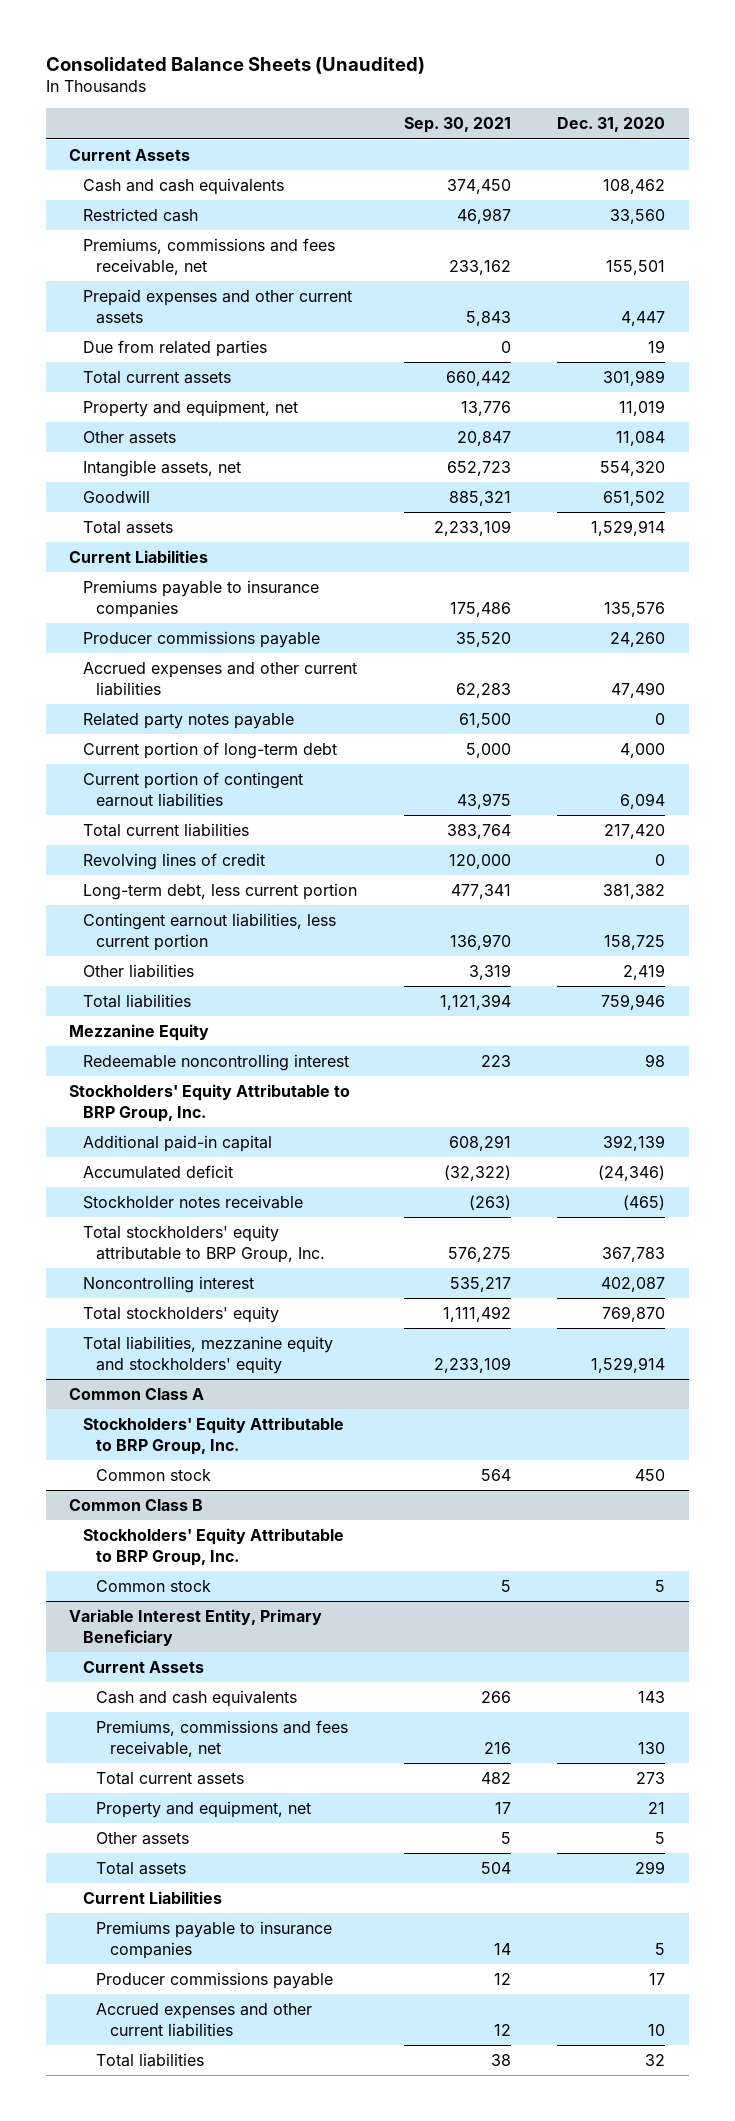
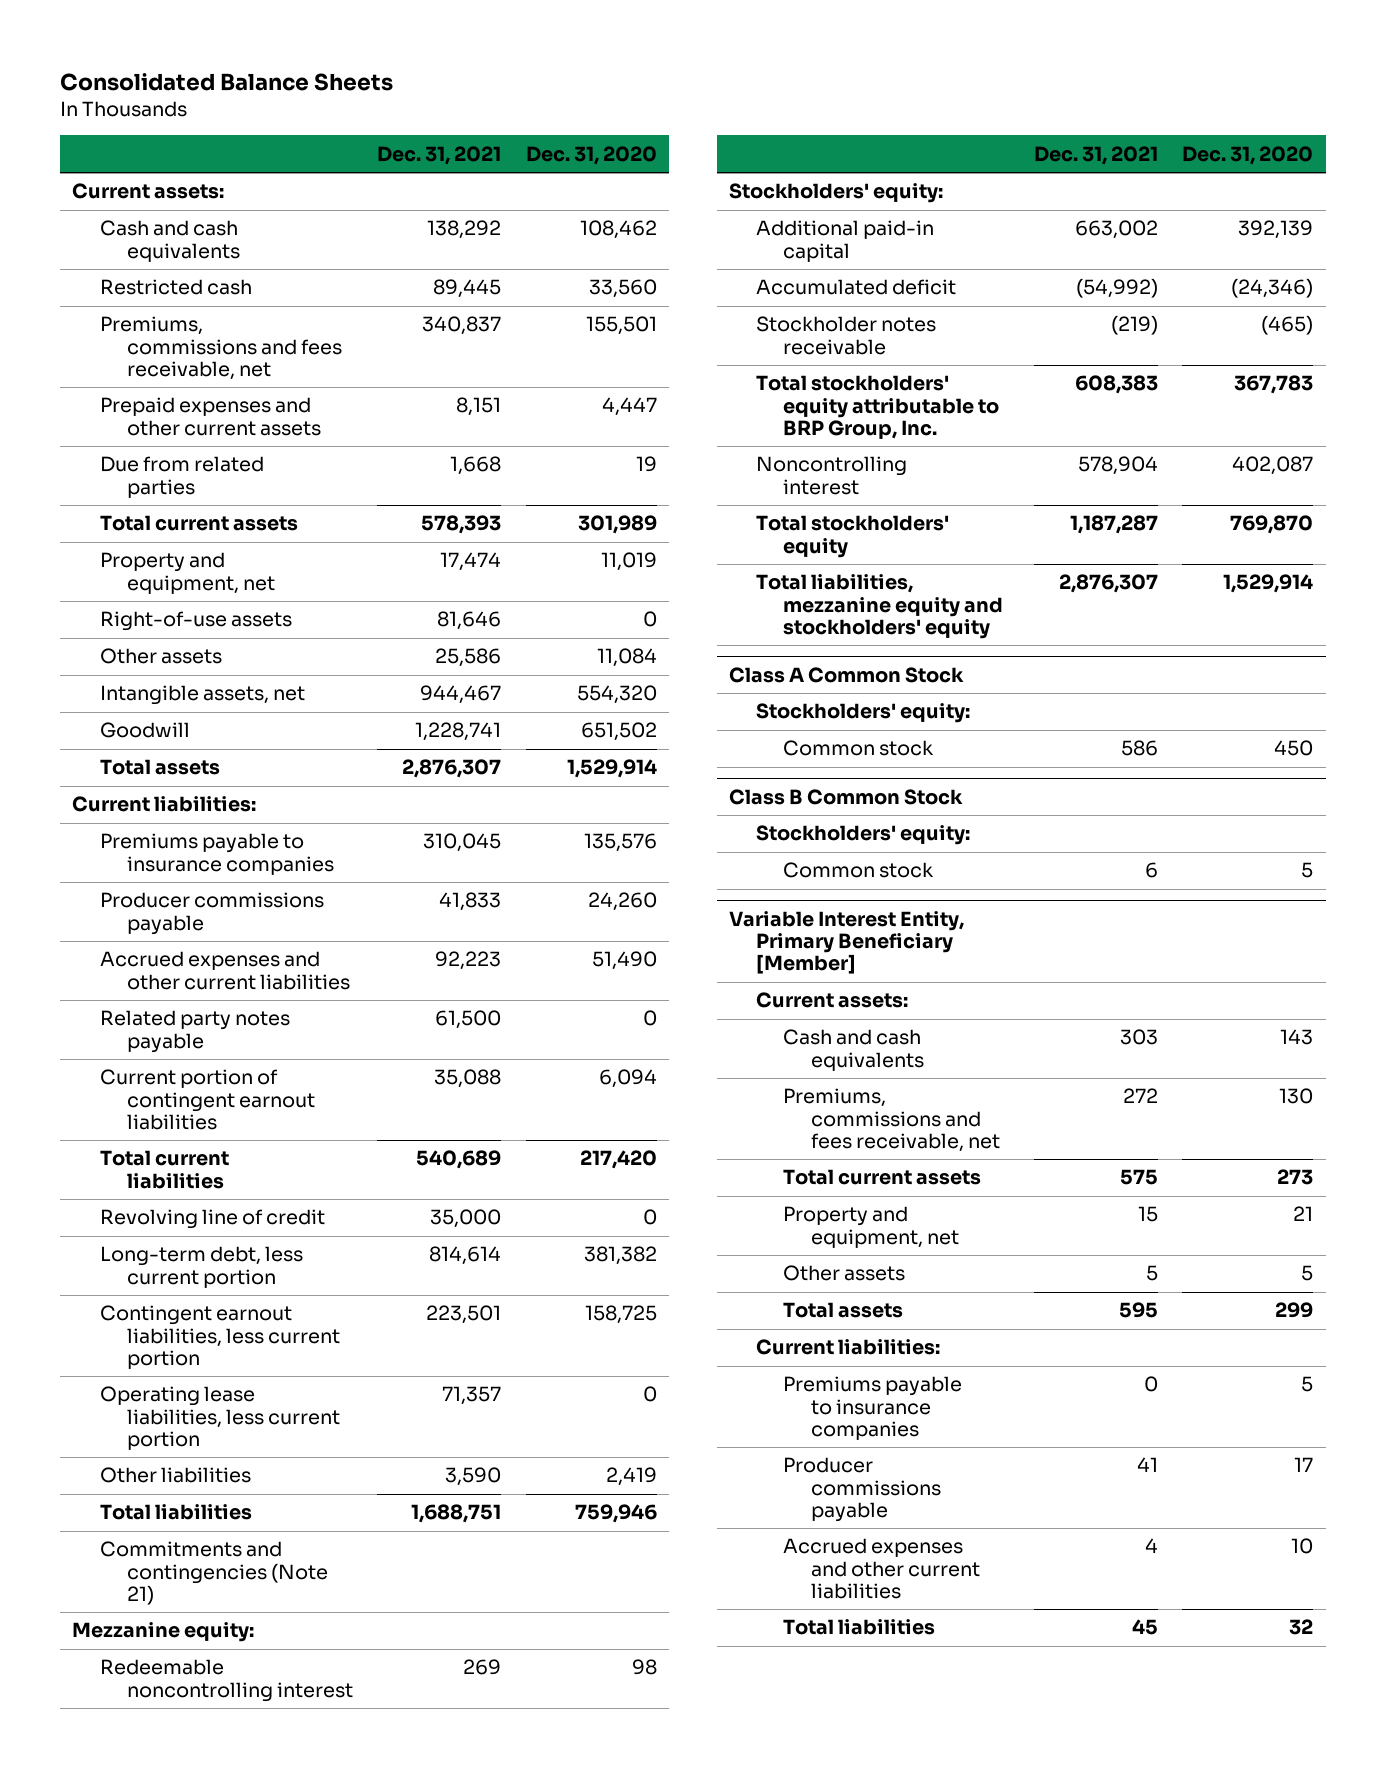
[45,56,425,74] Consolidated Balance Sheets (Unaudited) -> [60,73,394,92] Consolidated Balance Sheets
[403,117,511,134] Sep. 30, 2021 -> none
none -> [377,145,502,165] Dec. 31, 2021
[69,148,191,161] Current Assets -> [72,183,225,200] Current assets:
none -> [99,611,292,632] Right-of-use assets
[69,549,209,563] Current Liabilities -> [72,796,257,813] Current liabilities:
[611,681,666,698] 47,490 -> [591,951,657,971] 51,490
[82,741,337,759] Current portion of long-term debt -> none
[82,852,265,870] Revolving lines of credit -> [99,1209,325,1230] Revolving line of credit
none -> [99,1386,340,1451] Operating lease liabilities, less current portion
none -> [99,1541,328,1606] Commitments and contingencies (Note 21)
[69,1023,210,1041] Mezzanine Equity -> [72,1622,255,1643] Mezzanine equity:
[69,1083,351,1122] Stockholders' Equity Attributable to BRP Group, Inc. -> [729,183,944,204] Stockholders' equity:
[69,1387,205,1400] Common Class A -> [729,666,965,683] Class A Common Stock
[82,1416,344,1455] Stockholders' Equity Attributable to BRP Group, Inc. -> [756,703,971,724] Stockholders' equity:
[69,1498,204,1511] Common Class B -> [729,788,964,805] Class B Common Stock
[82,1527,344,1566] Stockholders' Equity Attributable to BRP Group, Inc. -> [756,825,971,846] Stockholders' equity:
[69,1608,323,1646] Variable Interest Entity, Primary Beneficiary -> [729,910,965,975] Variable Interest Entity, Primary Beneficiary [Member]
[82,1660,204,1673] Current Assets -> [756,992,909,1009] Current assets:
[82,1890,222,1904] Current Liabilities -> [756,1339,941,1356] Current liabilities:

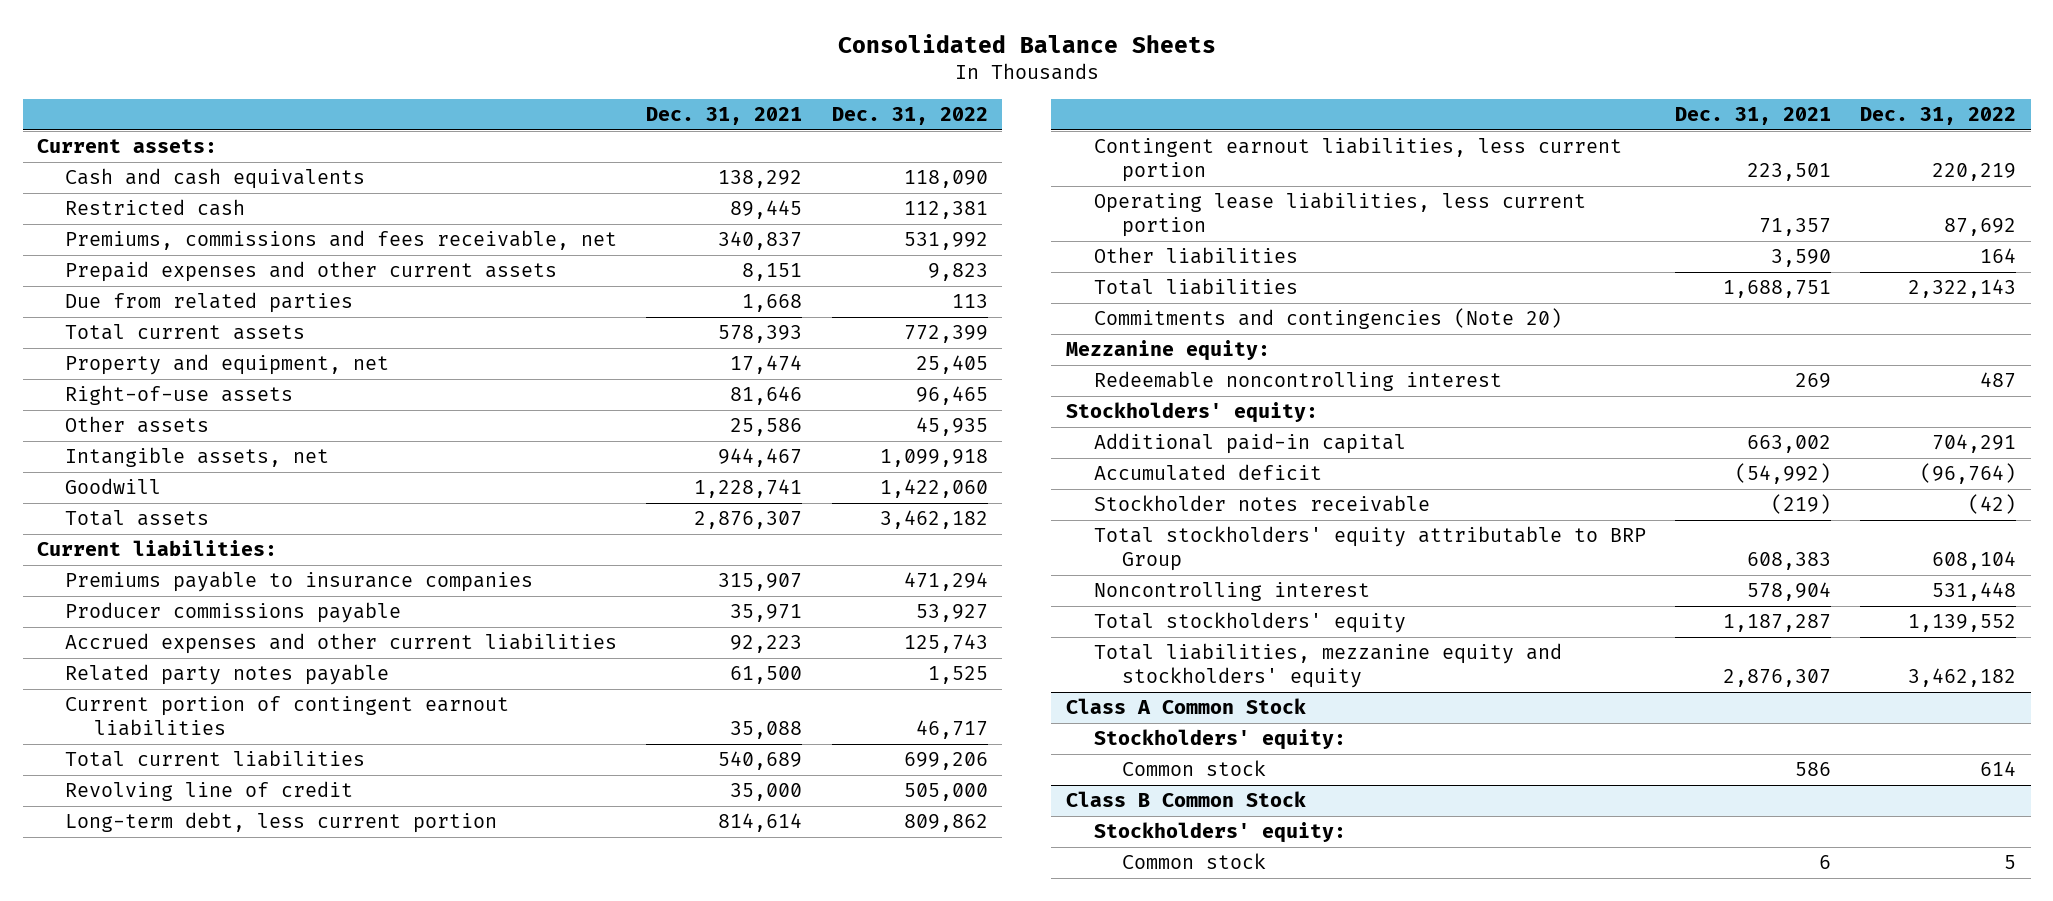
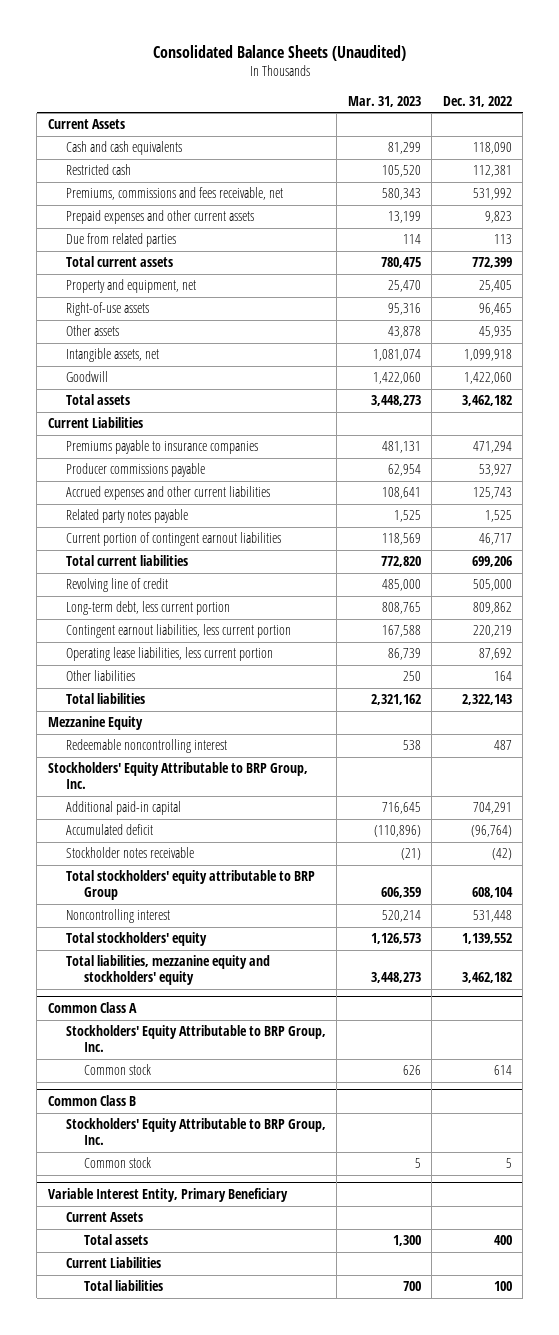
[837,33,1216,53] Consolidated Balance Sheets -> [152,44,406,61] Consolidated Balance Sheets (Unaudited)
[646,107,803,126] Dec. 31, 2021 -> none
none -> [347,95,421,107] Mar. 31, 2023
[37,139,218,154] Current assets: -> [47,119,125,130] Current Assets
[37,540,278,557] Current liabilities: -> [47,417,143,429] Current Liabilities
[1093,308,1562,330] Commitments and contingencies (Note 20) -> none
[1065,340,1270,362] Mezzanine equity: -> [47,716,143,731] Mezzanine Equity
[1065,402,1318,424] Stockholders' equity: -> [47,762,308,790] Stockholders' Equity Attributable to BRP Group, Inc.
[1065,698,1306,715] Class A Common Stock -> [47,1002,137,1014] Common Class A
[1093,729,1346,751] Stockholders' equity: -> [65,1025,326,1053] Stockholders' Equity Attributable to BRP Group, Inc.
[1065,791,1306,808] Class B Common Stock -> [47,1095,136,1107] Common Class B
[1093,822,1346,844] Stockholders' equity: -> [65,1118,326,1146] Stockholders' Equity Attributable to BRP Group, Inc.
none -> [47,1188,288,1203] Variable Interest Entity, Primary Beneficiary
none -> [65,1212,143,1223] Current Assets
none -> [84,1234,149,1246] Total assets
none -> [65,1257,161,1269] Current Liabilities
none -> [84,1280,164,1292] Total liabilities

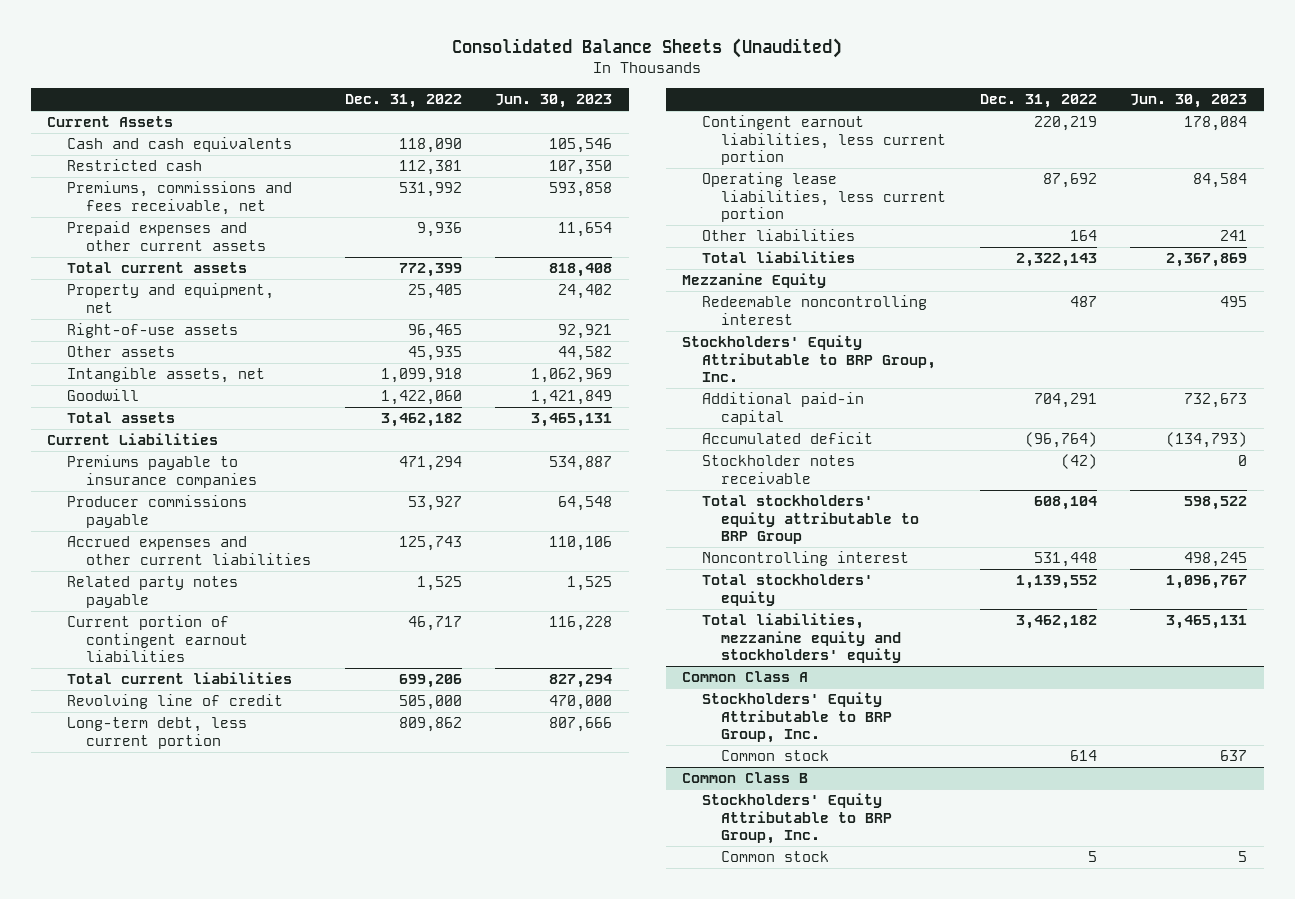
[347,95,421,107] Mar. 31, 2023 -> none
none -> [495,94,613,109] Jun. 30, 2023
[65,233,176,248] Due from related parties -> none
[484,211,512,224] 9,823 -> [416,222,462,238] 9,936
[47,1188,288,1203] Variable Interest Entity, Primary Beneficiary -> none
[65,1212,143,1223] Current Assets -> none
[84,1234,149,1246] Total assets -> none
[65,1257,161,1269] Current Liabilities -> none
[84,1280,164,1292] Total liabilities -> none

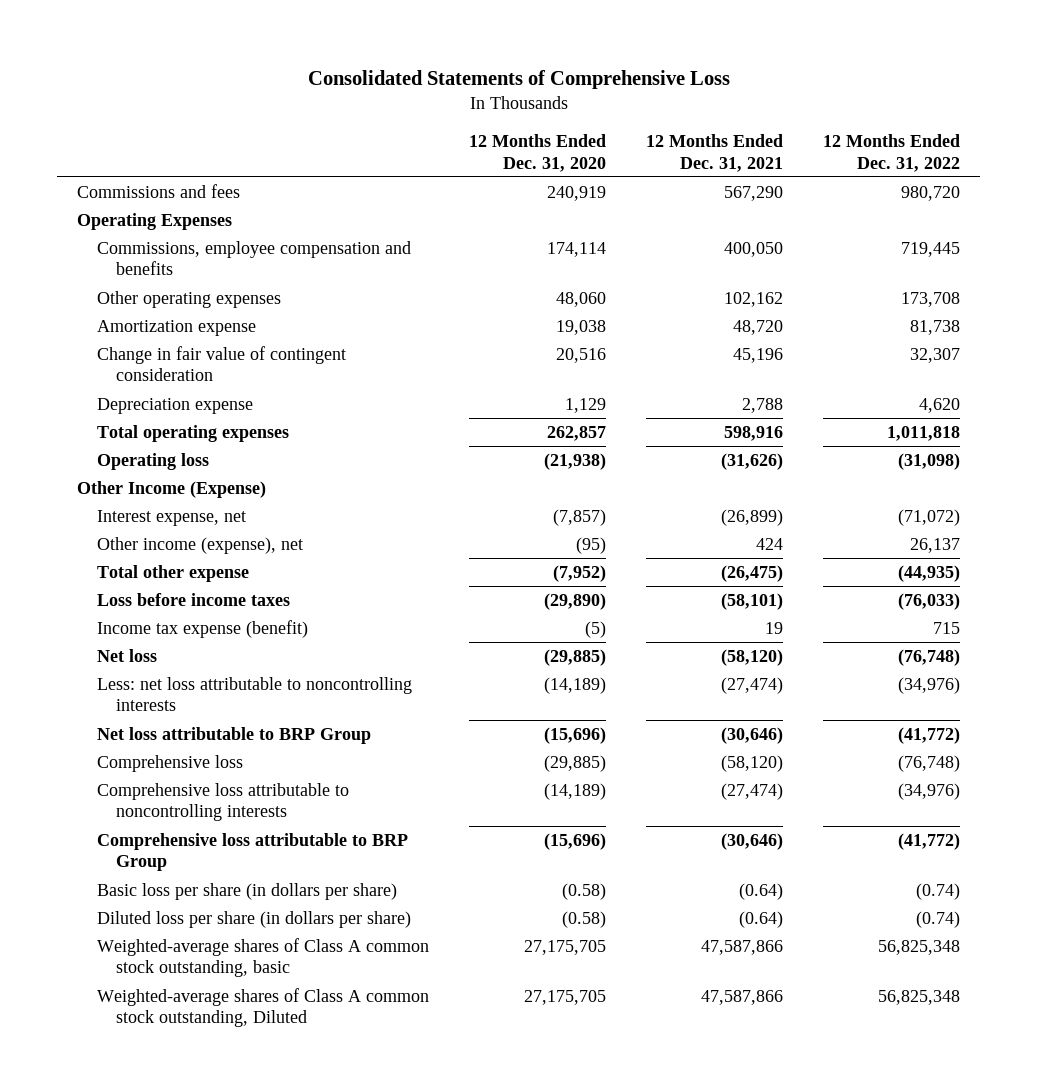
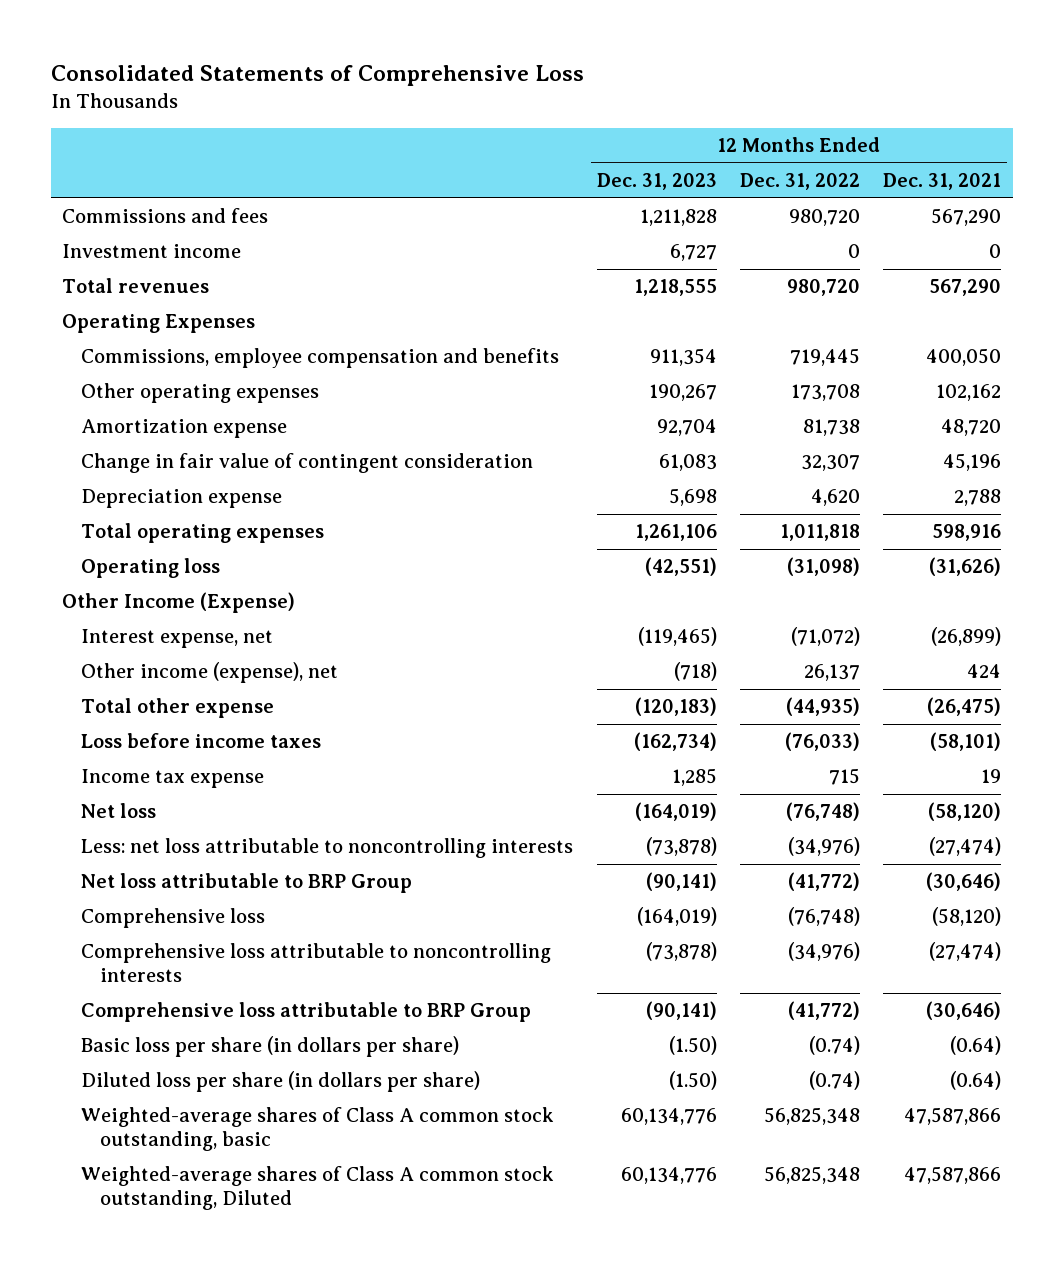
[468,134,606,172] 12 Months Ended Dec. 31, 2020 -> none
none -> [596,173,717,191] Dec. 31, 2023
none -> [62,244,242,259] Investment income
none -> [62,278,210,294] Total revenues
[96,619,308,638] Income tax expense (benefit) -> [81,769,265,789] Income tax expense

